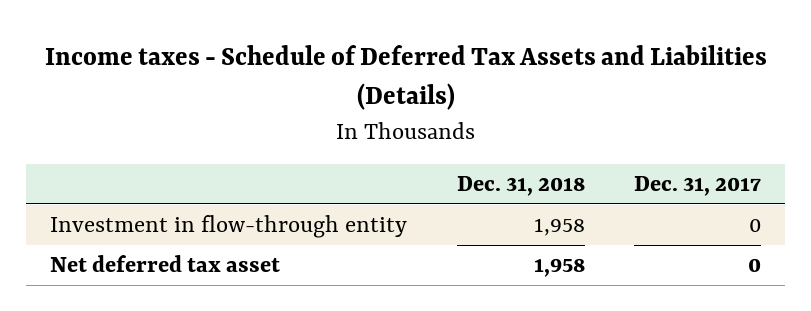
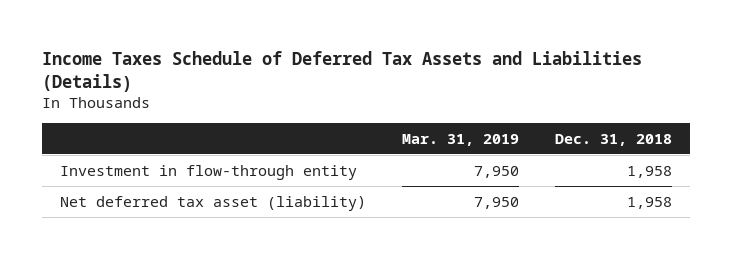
[44,45,767,111] Income taxes - Schedule of Deferred Tax Assets and Liabilities (Details) -> [41,50,642,93] Income Taxes Schedule of Deferred Tax Assets and Liabilities (Details)
[633,176,761,197] Dec. 31, 2017 -> none
none -> [401,133,519,146] Mar. 31, 2019
[50,255,281,273] Net deferred tax asset -> [59,195,366,211] Net deferred tax asset (liability)

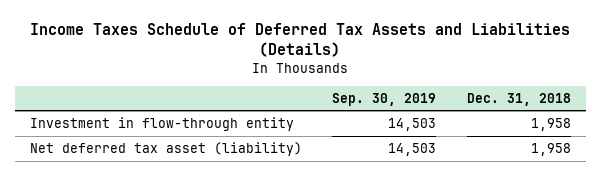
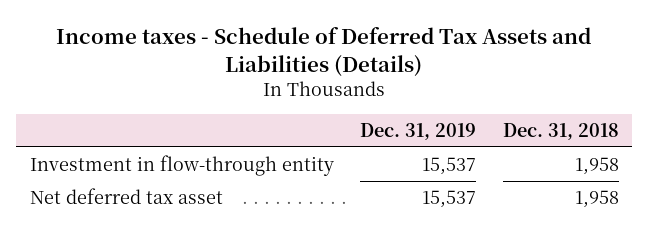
[30,22,571,58] Income Taxes Schedule of Deferred Tax Assets and Liabilities (Details) -> [56,27,592,77] Income taxes - Schedule of Deferred Tax Assets and Liabilities (Details)
[332,92,437,106] Sep. 30, 2019 -> none
none -> [360,123,477,141] Dec. 31, 2019
[29,142,302,157] Net deferred tax asset (liability) -> [29,187,223,204] Net deferred tax asset

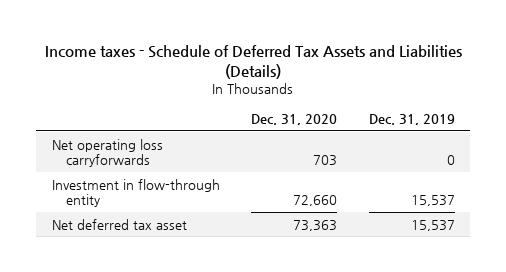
[503,123,620,141] Dec. 31, 2018 -> none
none -> [251,114,338,126] Dec. 31, 2020
none -> [51,138,163,168] Net operating loss carryforwards

